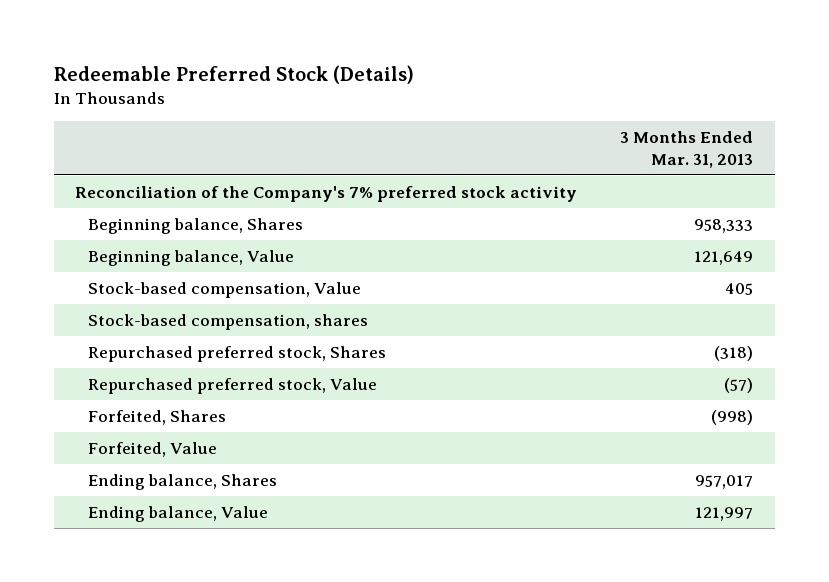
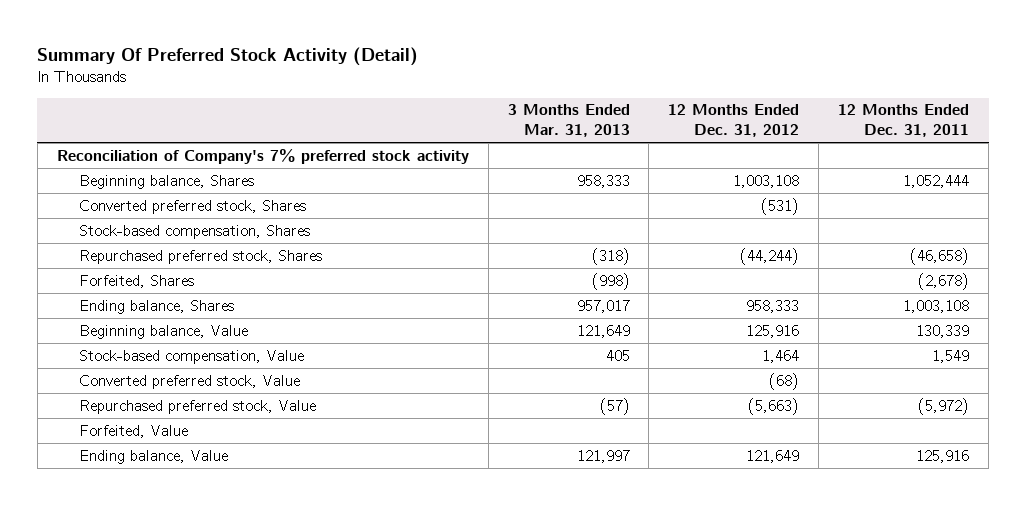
[53,64,414,84] Redeemable Preferred Stock (Details) -> [37,47,419,67] Summary Of Preferred Stock Activity (Detail)
none -> [668,104,800,138] 12 Months Ended Dec. 31, 2012
none -> [838,104,970,138] 12 Months Ended Dec. 31, 2011
[75,185,578,202] Reconciliation of the Company's 7% preferred stock activity -> [56,148,469,164] Reconciliation of Company's 7% preferred stock activity
none -> [79,199,307,214] Converted preferred stock, Shares
none -> [79,224,311,239] Stock-based compensation, Shares
[87,345,386,362] Repurchased preferred stock, Shares -> [79,249,323,264] Repurchased preferred stock, Shares
[87,409,226,425] Forfeited, Shares -> [79,274,195,288] Forfeited, Shares
[87,473,277,490] Ending balance, Shares -> [79,299,235,314] Ending balance, Shares
[87,313,368,330] Stock-based compensation, shares -> none
none -> [79,374,301,389] Converted preferred stock, Value

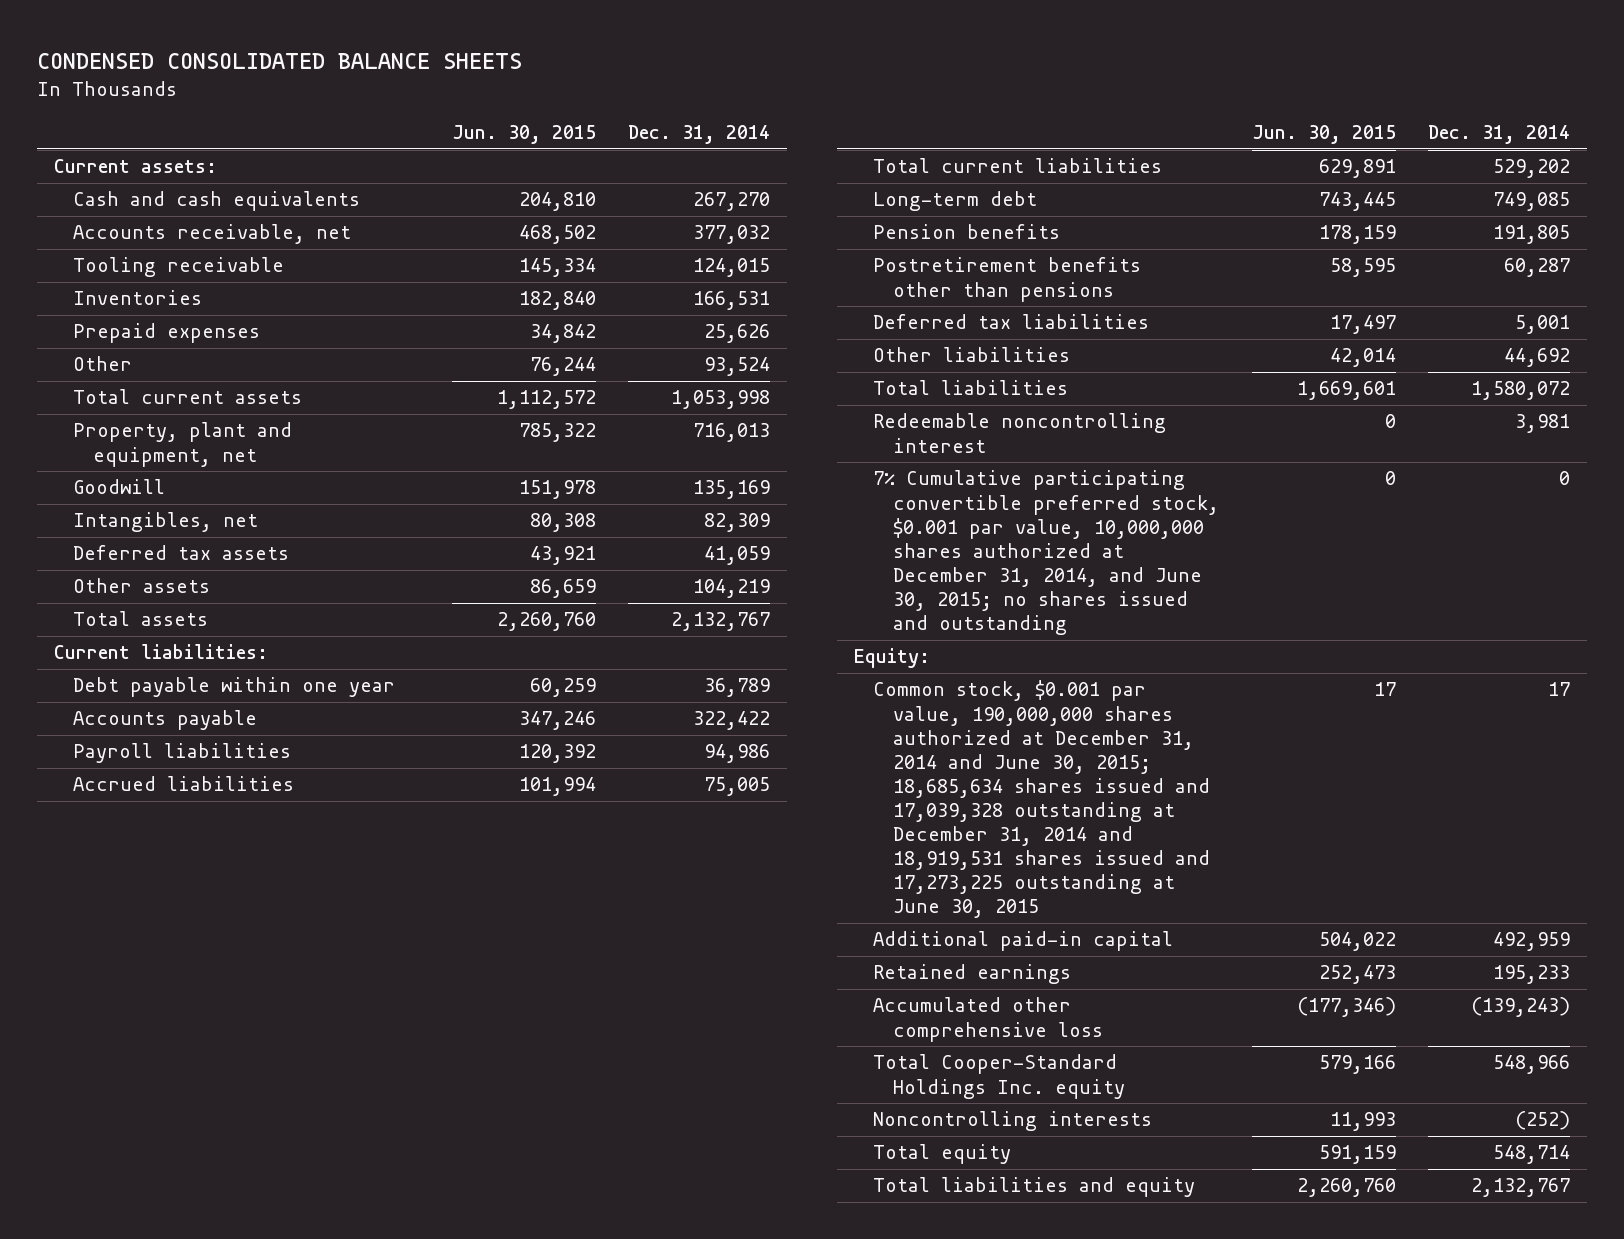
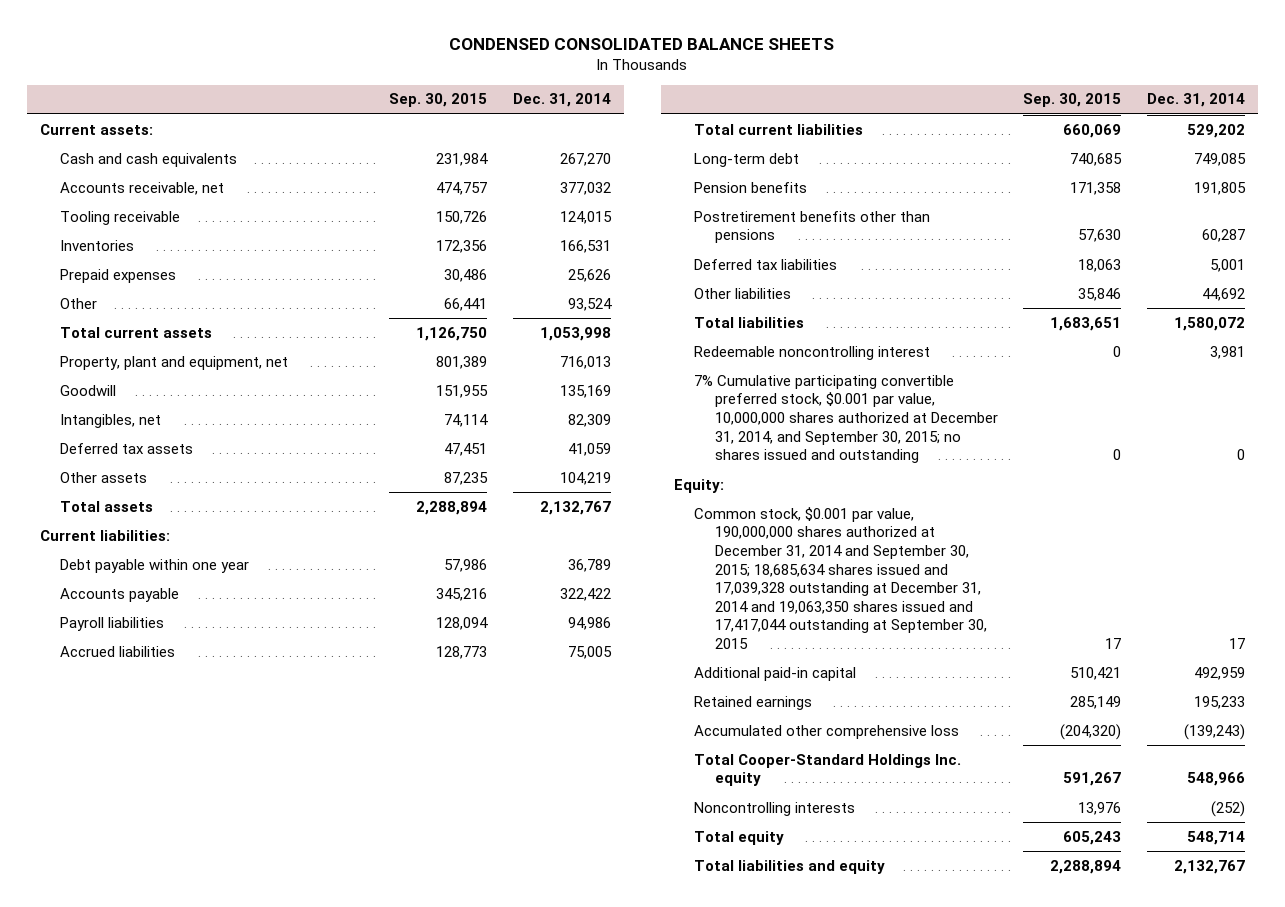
[451,125,596,145] Jun. 30, 2015 -> none
none -> [389,93,488,108] Sep. 30, 2015
[873,470,1219,635] 7% Cumulative participating convertible preferred stock, $0.001 par value, 10,000,000 shares authorized at December 31, 2014, and June 30, 2015; no shares issued and outstanding -> [694,374,998,464] 7% Cumulative participating convertible preferred stock, $0.001 par value, 10,000,000 shares authorized at December 31, 2014, and September 30, 2015; no shares issued and outstanding
[873,680,1210,919] Common stock, $0.001 par value, 190,000,000 shares authorized at December 31, 2014 and June 30, 2015; 18,685,634 shares issued and 17,039,328 outstanding at December 31, 2014 and 18,919,531 shares issued and 17,273,225 outstanding at June 30, 2015 -> [694,506,987,650] Common stock, $0.001 par value, 190,000,000 shares authorized at December 31, 2014 and September 30, 2015; 18,685,634 shares issued and 17,039,328 outstanding at December 31, 2014 and 19,063,350 shares issued and 17,417,044 outstanding at September 30, 2015

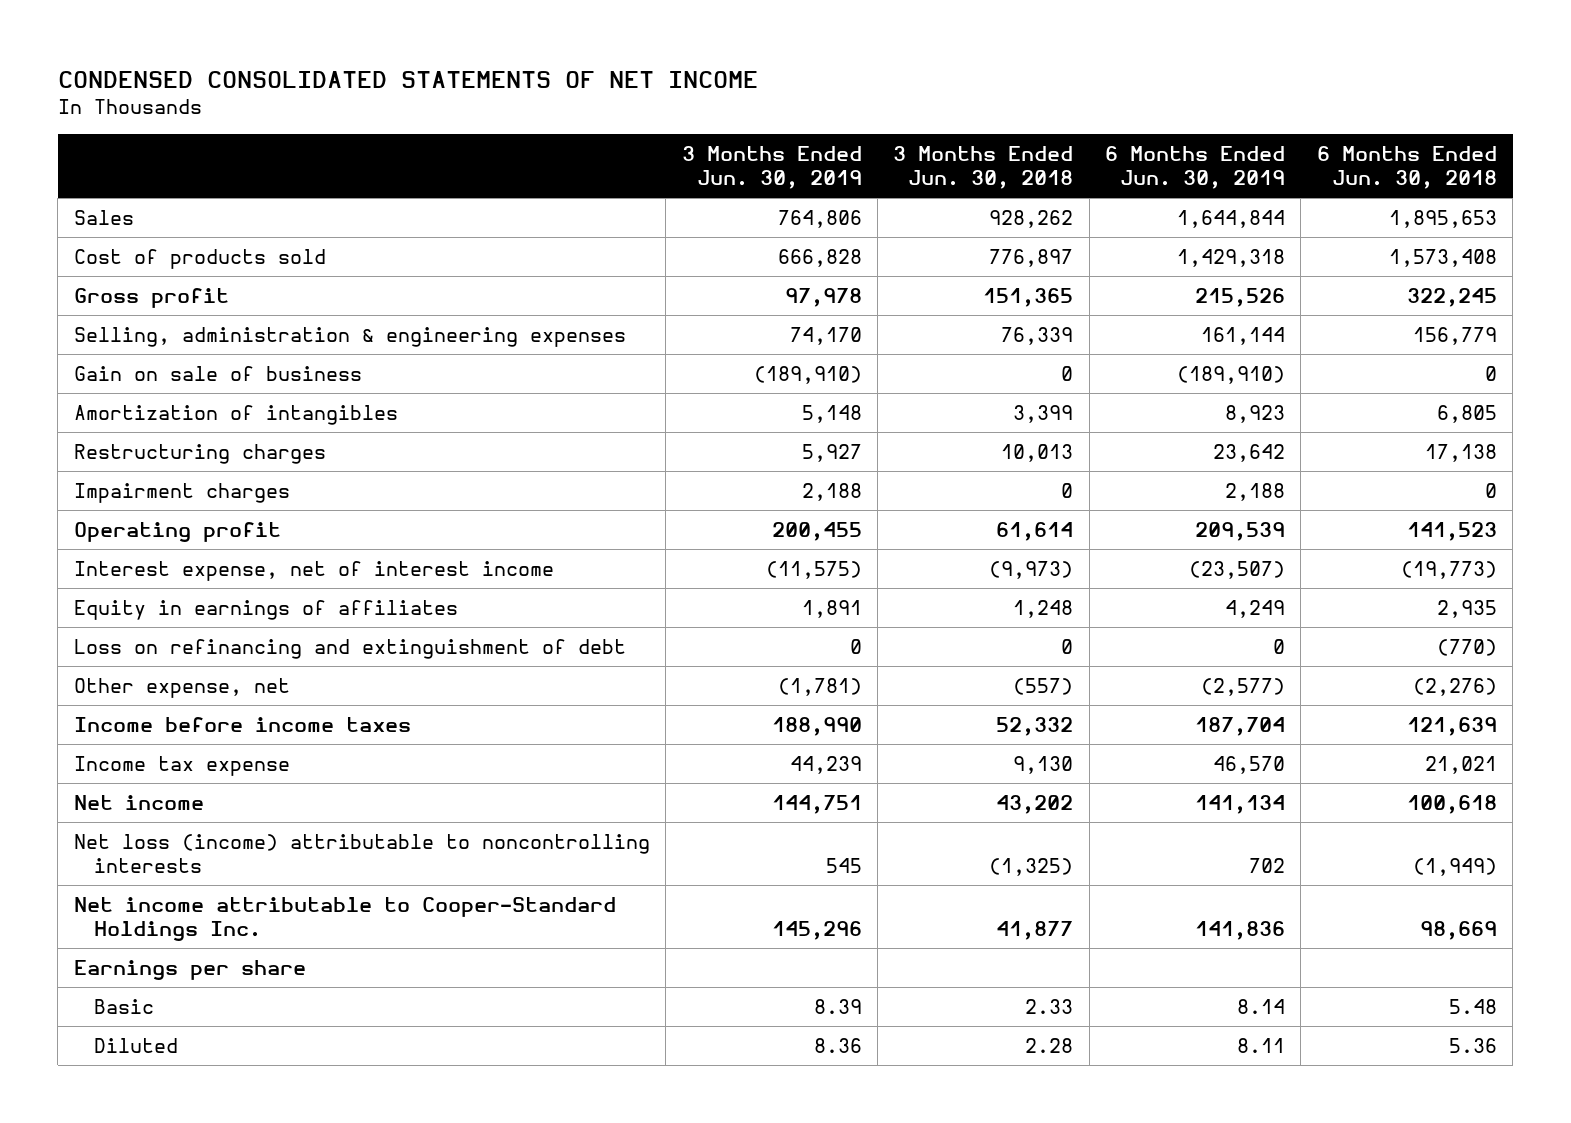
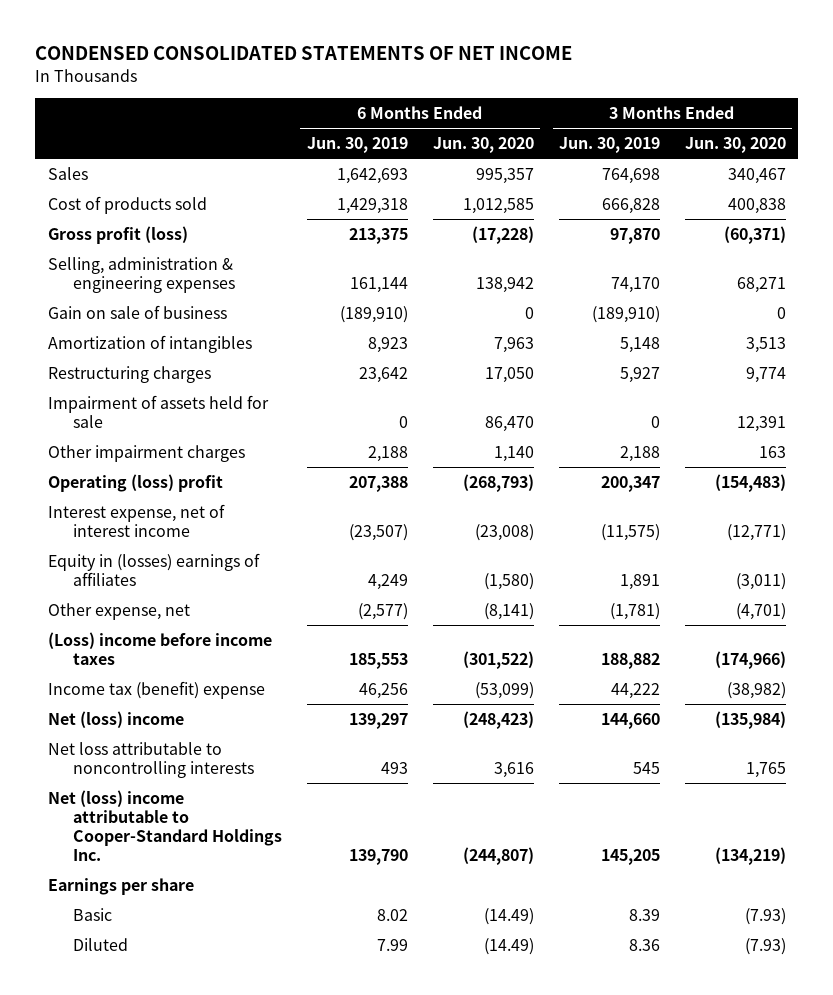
[893,145,1074,189] 3 Months Ended Jun. 30, 2018 -> none
[1316,145,1497,189] 6 Months Ended Jun. 30, 2018 -> none
none -> [432,137,534,154] Jun. 30, 2020
none -> [684,137,786,154] Jun. 30, 2020
[777,209,862,228] 764,806 -> [601,167,660,184] 764,698
[1176,209,1285,228] 1,644,844 -> [336,167,408,184] 1,642,693
[73,287,229,308] Gross profit -> [47,225,188,244] Gross profit (loss)
[784,287,862,307] 97,978 -> [609,227,660,244] 97,870
[1194,287,1285,307] 215,526 -> [348,227,408,244] 213,375
none -> [47,394,269,429] Impairment of assets held for sale
[73,482,290,503] Impairment charges -> [47,444,245,462] Other impairment charges
[73,521,281,542] Operating profit -> [47,473,223,492] Operating (loss) profit
[771,521,862,541] 200,455 -> [600,475,660,492] 200,347
[1194,521,1285,541] 209,539 -> [348,475,408,492] 207,388
[73,638,626,659] Loss on refinancing and extinguishment of debt -> none
[73,599,458,620] Equity in earnings of affiliates -> [47,552,260,587] Equity in (losses) earnings of affiliates
[73,716,411,732] Income before income taxes -> [47,631,272,666] (Loss) income before income taxes
[771,716,862,736] 188,990 -> [600,653,660,670] 188,882
[1194,716,1285,736] 187,704 -> [348,653,408,670] 185,553
[73,755,290,776] Income tax expense -> [47,680,265,699] Income tax (benefit) expense
[789,755,862,774] 44,239 -> [610,682,660,699] 44,222
[1212,755,1285,774] 46,570 -> [358,682,408,699] 46,256
[73,794,204,810] Net income -> [47,710,184,728] Net (loss) income
[771,794,862,814] 144,751 -> [600,712,660,729] 144,660
[1194,794,1285,814] 141,134 -> [348,712,408,729] 139,297
[73,833,650,874] Net loss (income) attributable to noncontrolling interests -> [47,741,254,779] Net loss attributable to noncontrolling interests
[1248,858,1285,874] 702 -> [380,762,408,775] 493
[73,896,616,942] Net income attributable to Cooper-Standard Holdings Inc. -> [47,789,282,862] Net (loss) income attributable to Cooper-Standard Holdings Inc.
[771,921,862,941] 145,296 -> [600,849,660,866] 145,205
[1194,921,1285,941] 141,836 -> [348,849,408,866] 139,790
[1236,998,1285,1014] 8.14 -> [376,908,408,921] 8.02
[1236,1037,1285,1053] 8.11 -> [376,938,408,951] 7.99

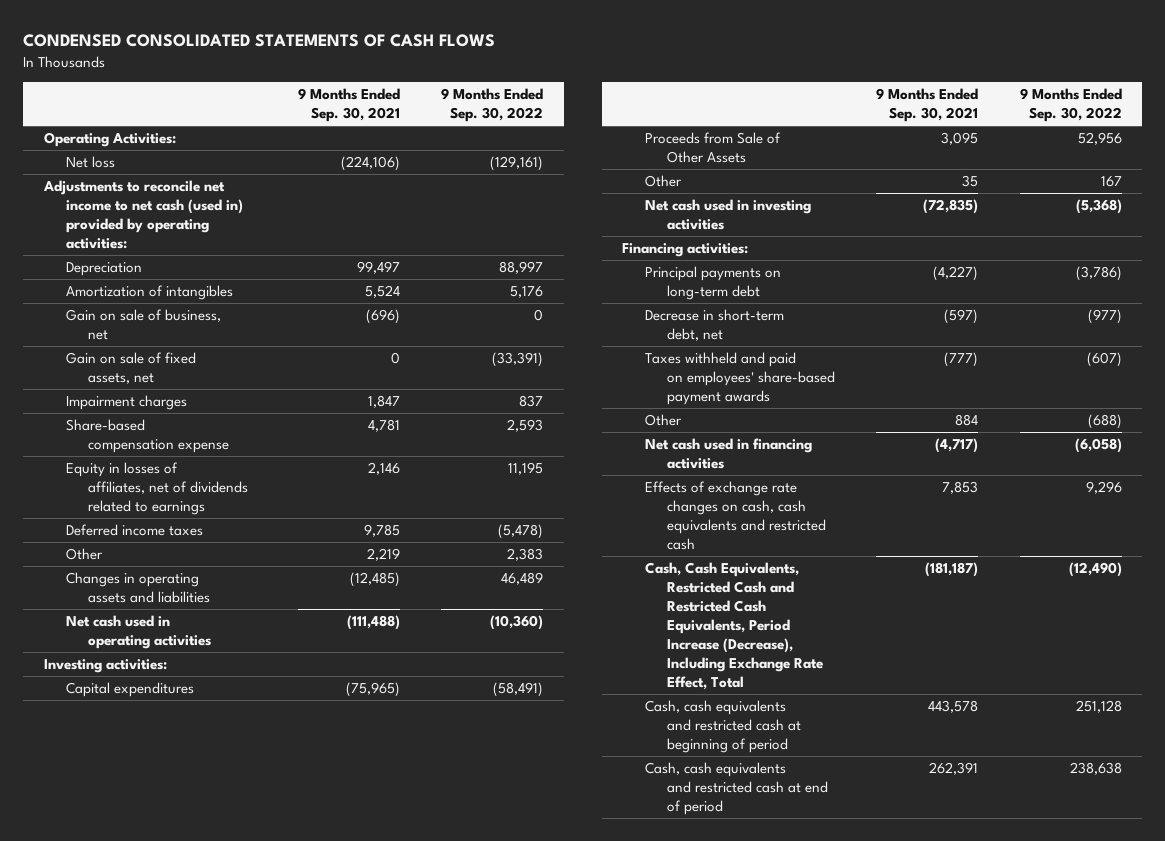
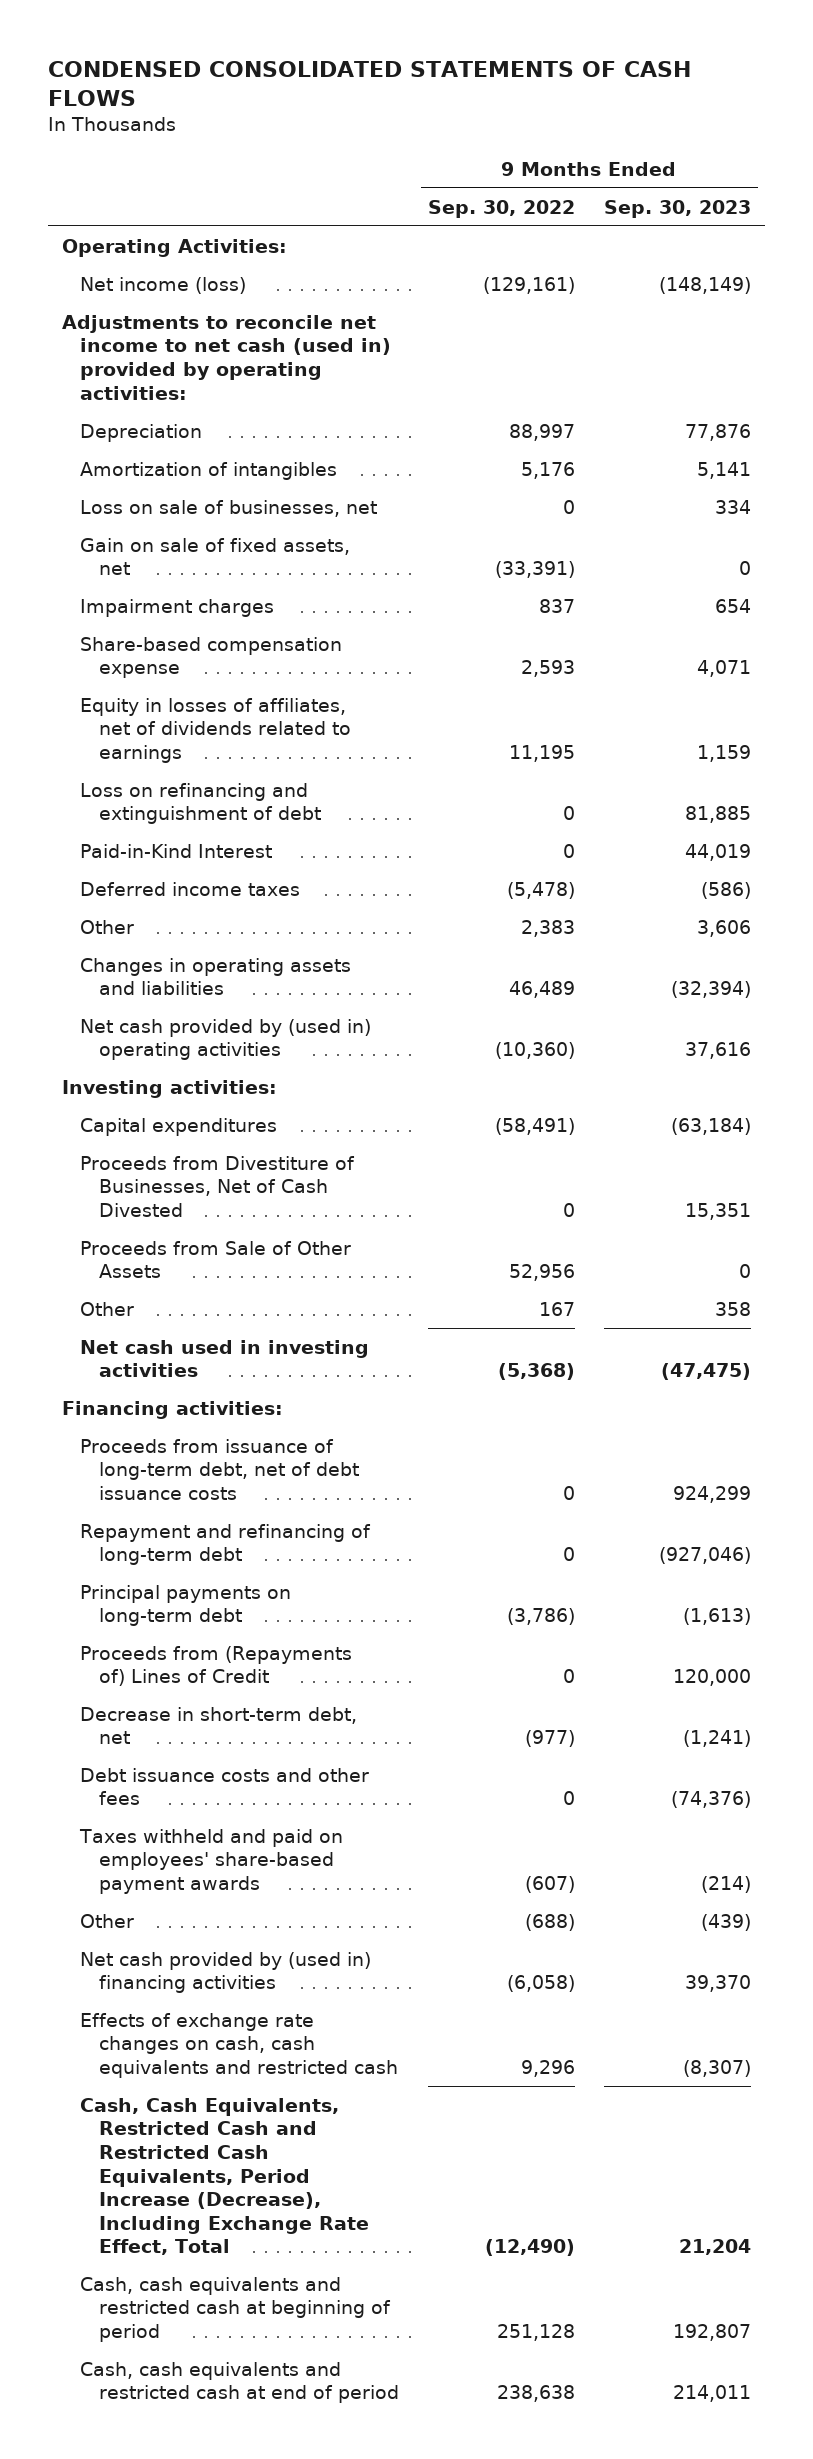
[297,88,400,123] 9 Months Ended Sep. 30, 2021 -> none
none -> [603,199,751,218] Sep. 30, 2023
[65,156,115,169] Net loss -> [80,276,247,294] Net income (loss)
[65,309,221,341] Gain on sale of business, net -> [80,499,378,517] Loss on sale of businesses, net
none -> [80,782,321,825] Loss on refinancing and extinguishment of debt
none -> [80,843,273,858] Paid-in-Kind Interest
[65,615,212,650] Net cash used in operating activities -> [80,1018,372,1061] Net cash provided by (used in) operating activities
none -> [80,1155,356,1217] Proceeds from Divestiture of Businesses, Net of Cash Divested
none -> [80,1438,359,1500] Proceeds from issuance of long-term debt, net of debt issuance costs
none -> [80,1523,372,1566] Repayment and refinancing of long-term debt
none -> [80,1645,353,1687] Proceeds from (Repayments of) Lines of Credit
none -> [80,1767,370,1806] Debt issuance costs and other fees
[644,438,812,470] Net cash used in financing activities -> [80,1951,372,1994] Net cash provided by (used in) financing activities

